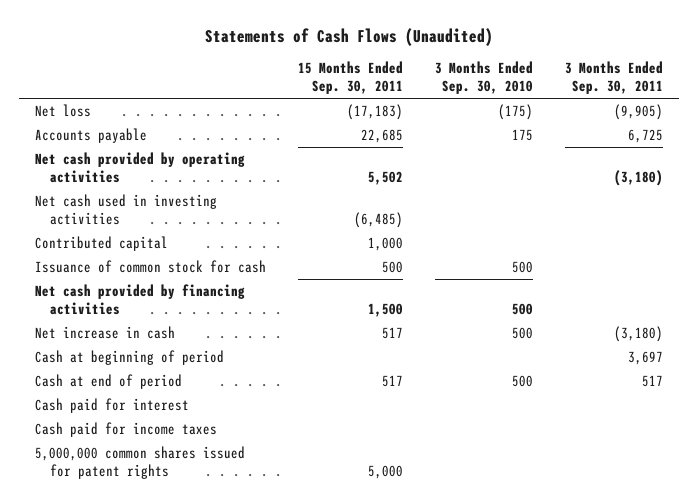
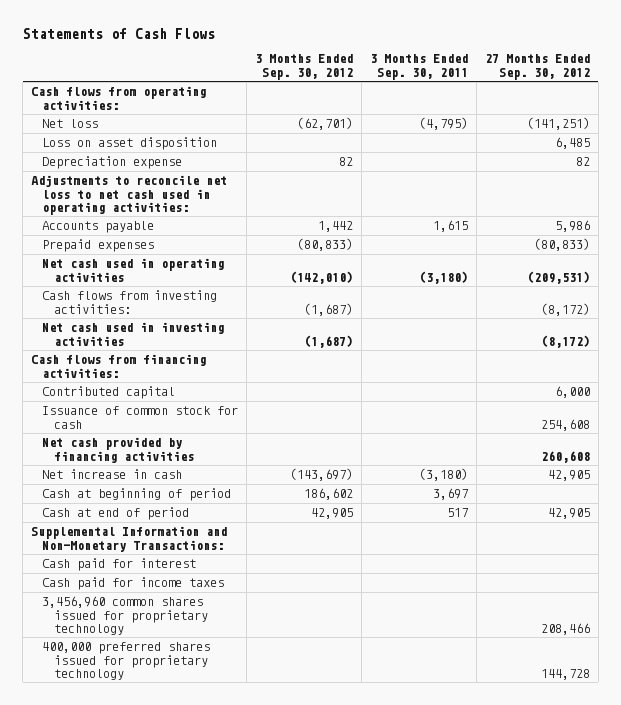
[205,27,494,46] Statements of Cash Flows (Unaudited) -> [22,27,215,39] Statements of Cash Flows
[297,61,403,95] 15 Months Ended Sep. 30, 2011 -> none
[435,61,534,95] 3 Months Ended Sep. 30, 2010 -> none
none -> [255,54,354,80] 3 Months Ended Sep. 30, 2012
none -> [484,54,590,80] 27 Months Ended Sep. 30, 2012
none -> [30,86,206,110] Cash flows from operating activities:
[614,104,664,121] (9,905) -> [419,117,469,131] (4,795)
none -> [42,137,218,151] Loss on asset disposition
none -> [42,156,183,170] Depreciation expense
none -> [30,175,227,215] Adjustments to reconcile net loss to net cash used in operating activities:
[628,129,664,144] 6,725 -> [433,220,469,233] 1,615
none -> [42,239,155,253] Prepaid expenses
[34,152,245,184] Net cash provided by operating activities -> [42,258,225,282] Net cash used in operating activities
none -> [42,290,218,314] Cash flows from investing activities:
none -> [30,354,206,378] Cash flows from financing activities:
none -> [30,526,227,552] Supplemental Information and Non-Monetary Transactions:
[34,446,245,480] 5,000,000 common shares issued for patent rights -> none
none -> [42,596,208,635] 3,456,960 common shares issued for proprietary technology
none -> [42,642,211,680] 400,000 preferred shares issued for proprietary technology

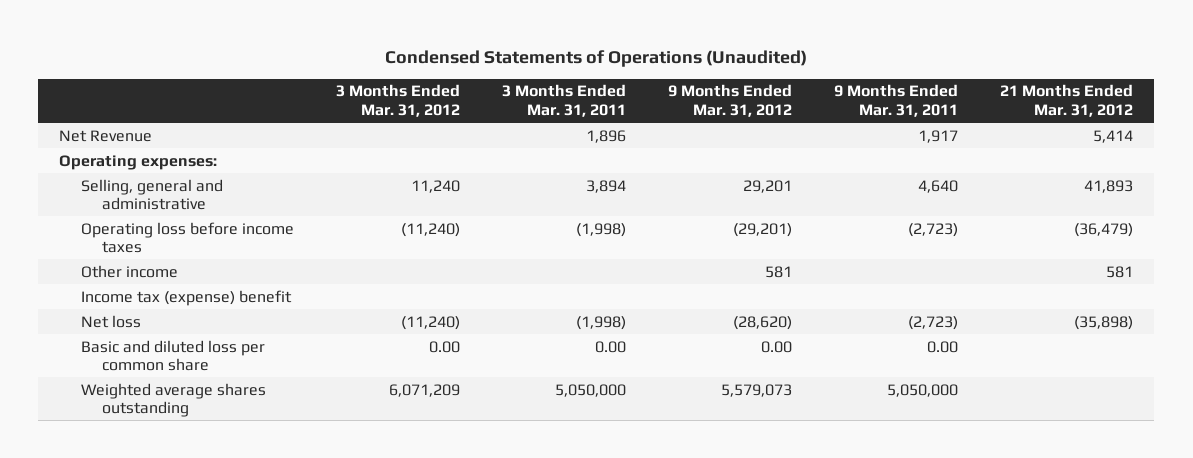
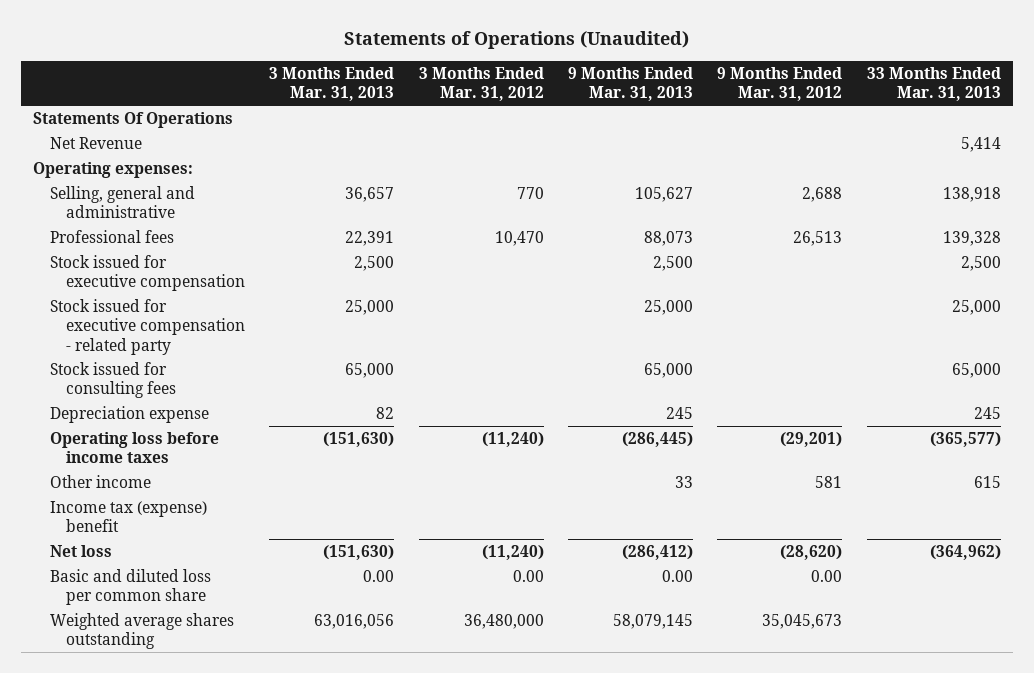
[385,49,808,67] Condensed Statements of Operations (Unaudited) -> [343,31,689,50] Statements of Operations (Unaudited)
[501,84,626,117] 3 Months Ended Mar. 31, 2011 -> none
[834,84,959,117] 9 Months Ended Mar. 31, 2011 -> none
[1000,84,1134,117] 21 Months Ended Mar. 31, 2012 -> none
none -> [269,67,395,102] 3 Months Ended Mar. 31, 2013
none -> [568,67,694,102] 9 Months Ended Mar. 31, 2013
none -> [866,67,1001,102] 33 Months Ended Mar. 31, 2013
none -> [33,112,234,129] Statements Of Operations
[410,179,460,193] 11,240 -> [516,187,544,200] 770
[742,179,792,193] 29,201 -> [802,187,843,203] 2,688
none -> [49,230,174,244] Professional fees
none -> [49,255,246,292] Stock issued for executive compensation
none -> [49,299,246,355] Stock issued for executive compensation - related party
none -> [49,362,177,399] Stock issued for consulting fees
none -> [49,406,209,424] Depreciation expense
[388,383,460,397] 6,071,209 -> [463,614,544,630] 36,480,000
[720,383,792,397] 5,579,073 -> [762,614,843,630] 35,045,673

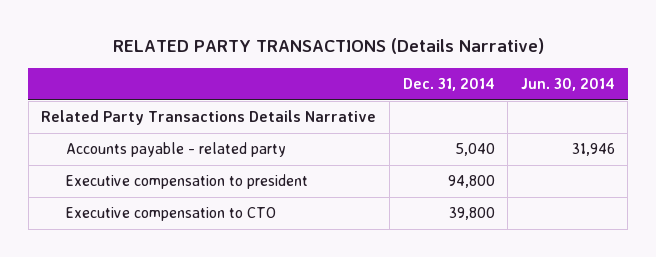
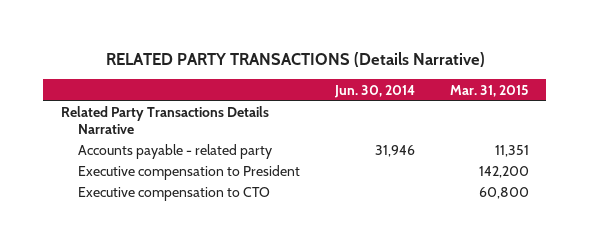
[402,78,495,92] Dec. 31, 2014 -> none
none -> [449,84,529,97] Mar. 31, 2015
[65,174,308,190] Executive compensation to president -> [77,164,300,180] Executive compensation to President

